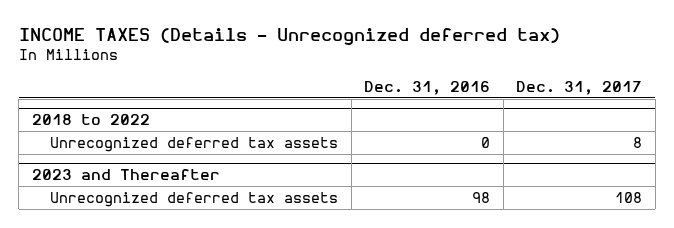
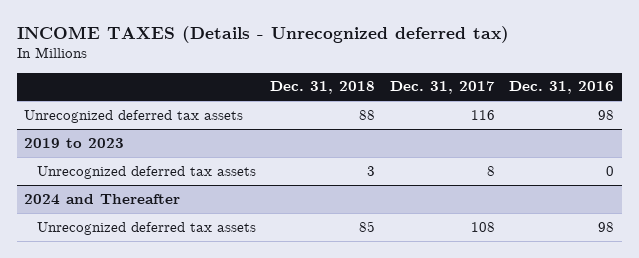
none -> [270,81,376,95] Dec. 31, 2018
none -> [24,109,244,123] Unrecognized deferred tax assets
[31,114,150,126] 2018 to 2022 -> [24,137,125,148] 2019 to 2023
[31,169,220,181] 2023 and Thereafter -> [24,193,181,205] 2024 and Thereafter

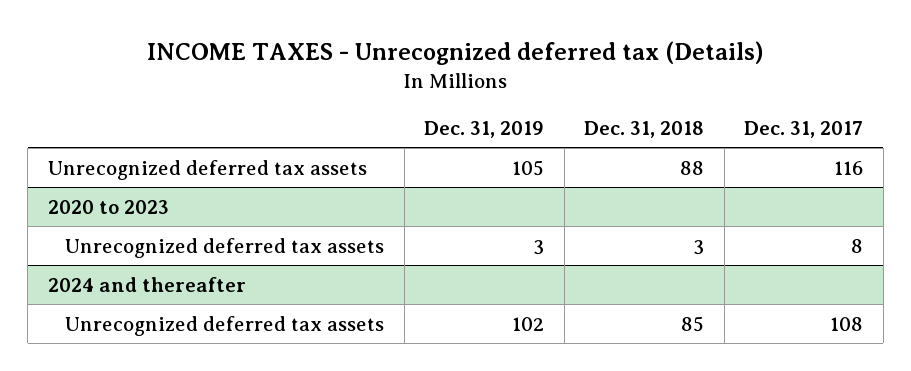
[17,26,510,44] INCOME TAXES (Details - Unrecognized deferred tax) -> [147,40,765,65] INCOME TAXES - Unrecognized deferred tax (Details)
[509,81,615,95] Dec. 31, 2016 -> none
none -> [424,121,545,139] Dec. 31, 2019
[24,137,125,148] 2019 to 2023 -> [47,199,169,214] 2020 to 2023
[24,193,181,205] 2024 and Thereafter -> [47,276,246,292] 2024 and thereafter

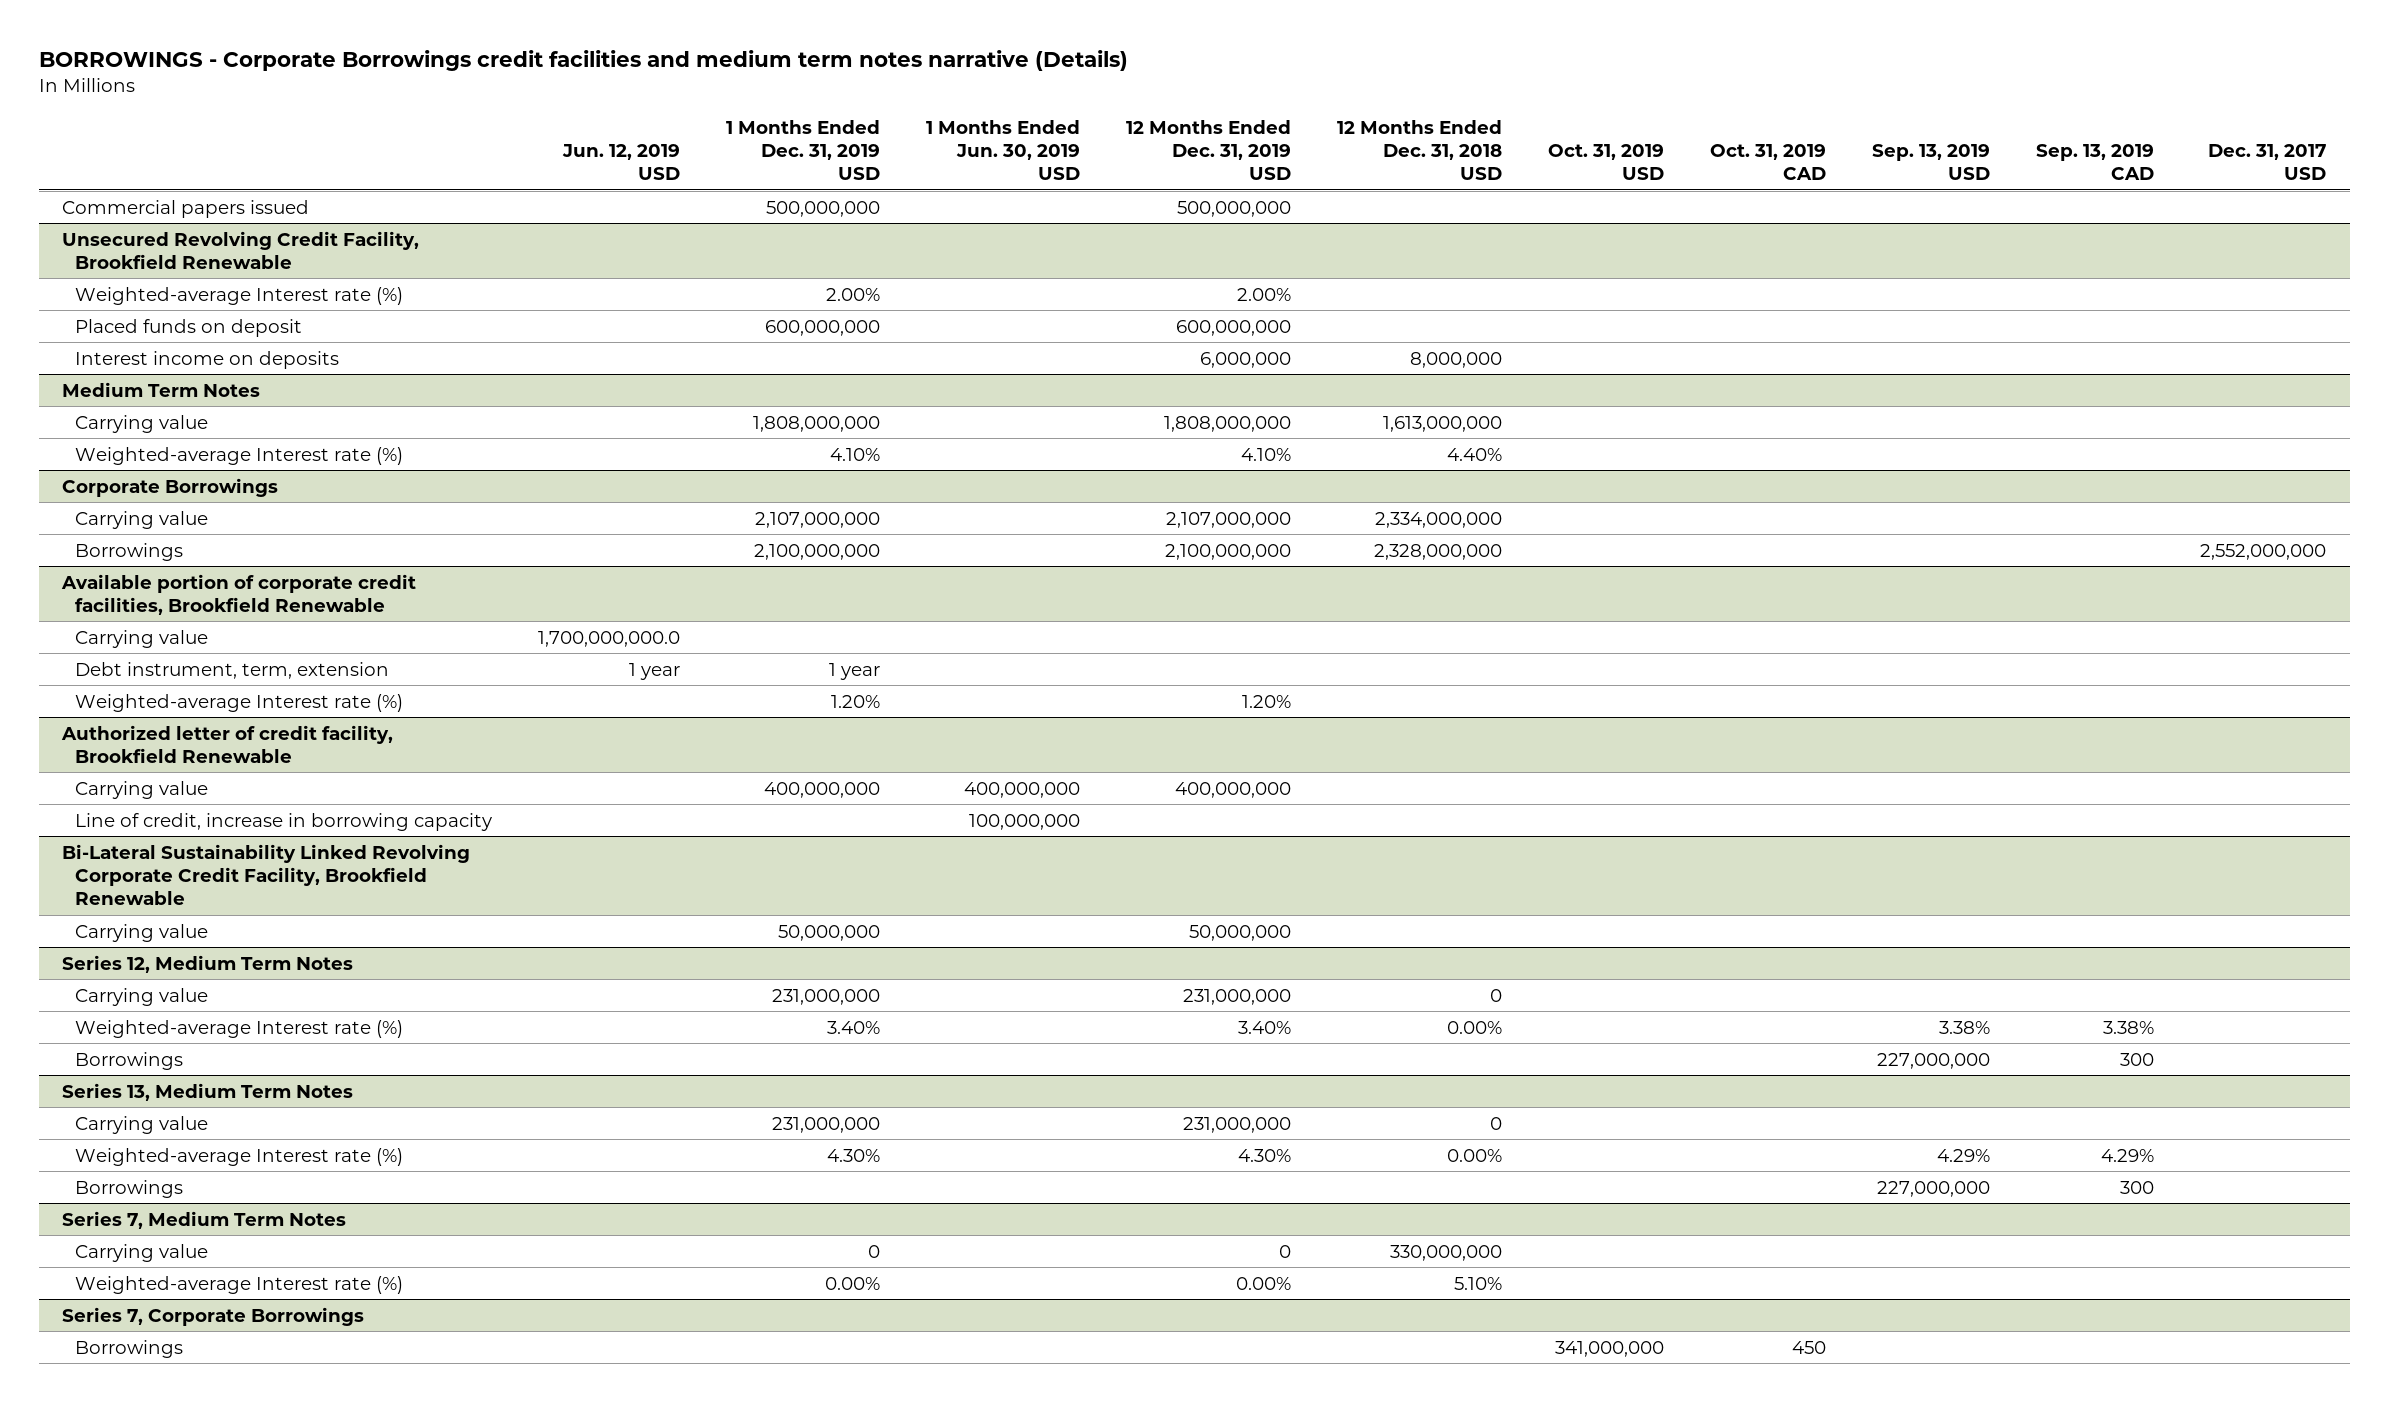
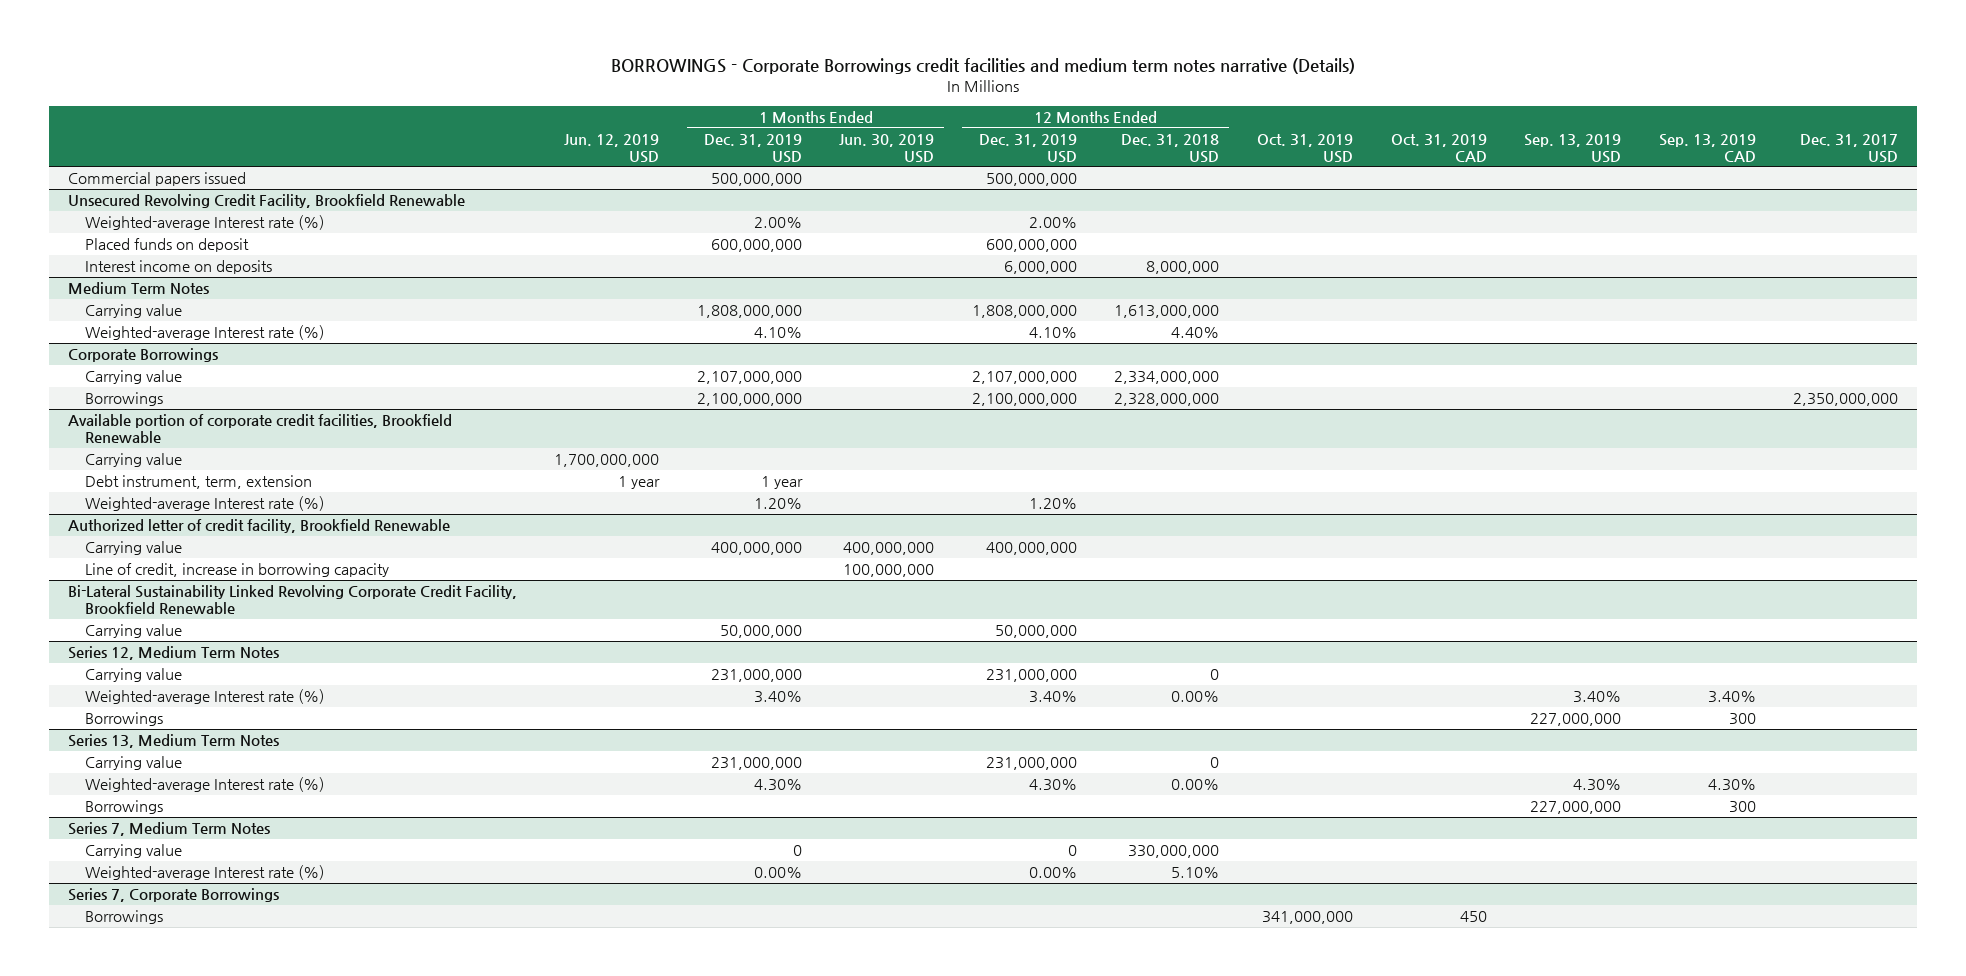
[2200,543,2327,560] 2,552,000,000 -> [1793,393,1899,407] 2,350,000,000
[538,630,681,647] 1,700,000,000.0 -> [554,454,660,468] 1,700,000,000
[1939,1020,1991,1034] 3.38% -> [1573,691,1622,704] 3.40%
[2103,1020,2155,1034] 3.38% -> [1707,691,1756,704] 3.40%
[1937,1148,1991,1162] 4.29% -> [1573,779,1622,792] 4.30%
[2101,1148,2155,1162] 4.29% -> [1707,779,1756,792] 4.30%

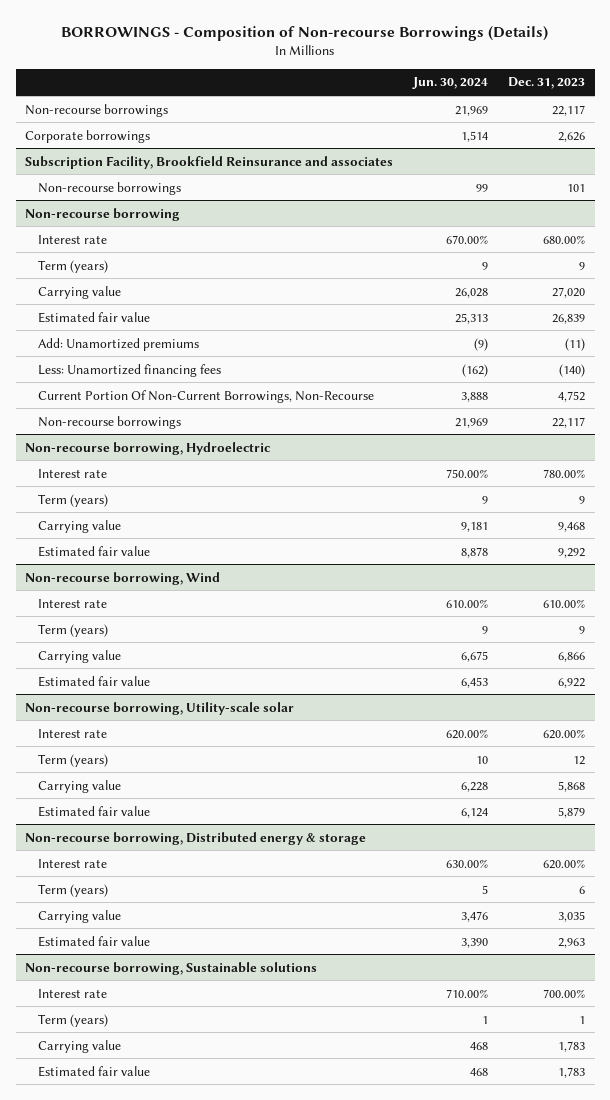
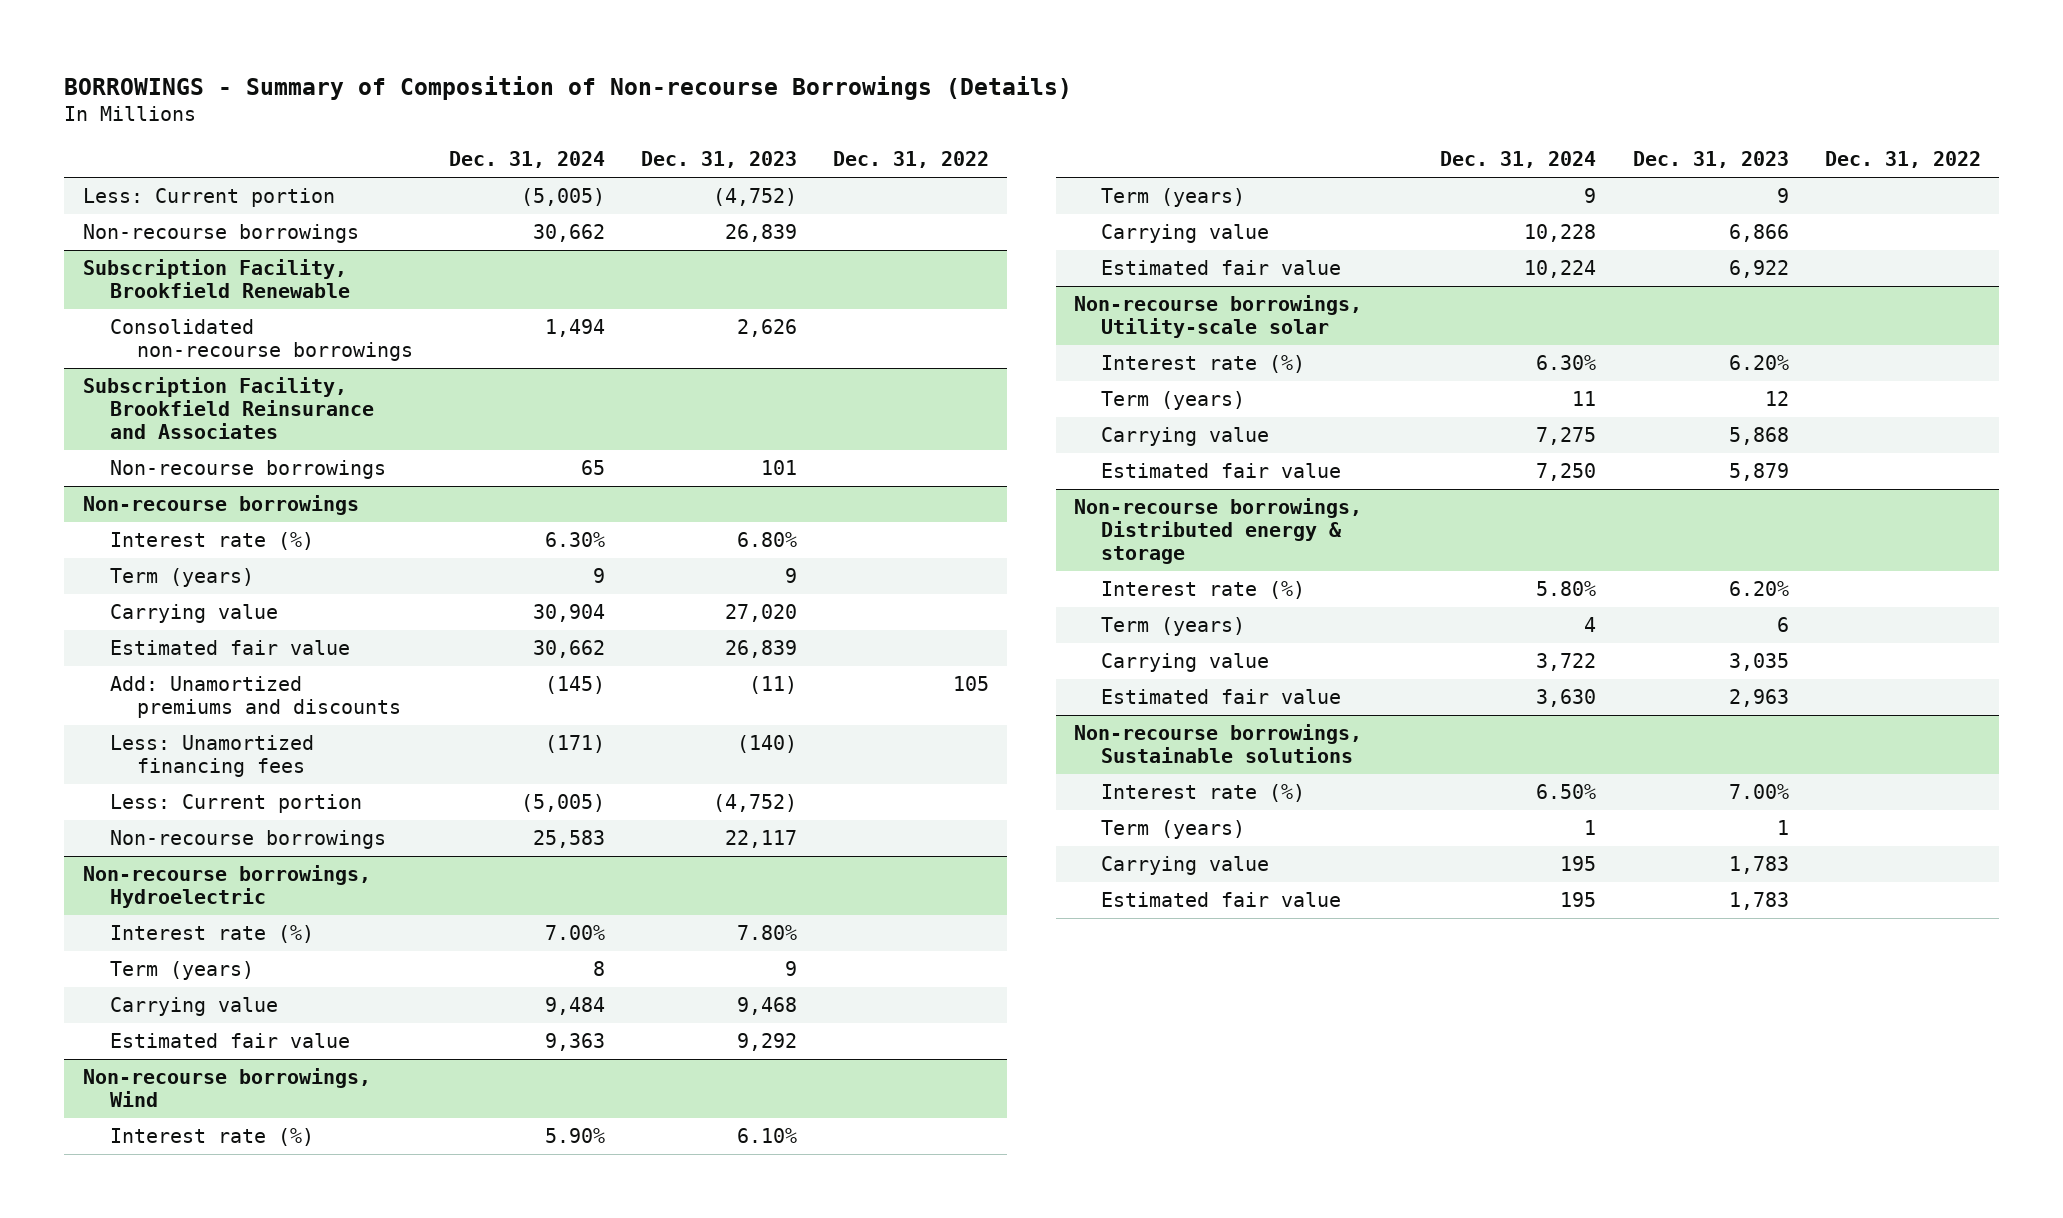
[61,25,549,41] BORROWINGS - Composition of Non-recourse Borrowings (Details) -> [64,75,1073,100] BORROWINGS - Summary of Composition of Non-recourse Borrowings (Details)
[412,77,489,90] Jun. 30, 2024 -> none
none -> [448,151,605,169] Dec. 31, 2024
none -> [833,151,990,169] Dec. 31, 2022
none -> [82,188,335,208] Less: Current portion
[551,104,585,116] 22,117 -> [724,224,797,243] 26,839
none -> [82,259,350,299] Subscription Facility, Brookfield Renewable
[25,129,151,143] Corporate borrowings -> [109,319,413,362] Consolidated non-recourse borrowings
[25,155,394,169] Subscription Facility, Brookfield Reinsurance and associates -> [82,377,374,440] Subscription Facility, Brookfield Reinsurance and Associates
[25,207,181,221] Non-recourse borrowing -> [82,495,359,516] Non-recourse borrowings
[37,234,107,244] Interest rate -> [109,532,314,551] Interest rate (%)
[542,234,585,244] 680.00% -> [736,532,797,548] 6.80%
[37,337,199,351] Add: Unamortized premiums -> [109,676,401,719] Add: Unamortized premiums and discounts
[37,389,374,403] Current Portion Of Non-Current Borrowings, Non-Recourse -> none
none -> [109,794,362,814] Less: Current portion
[25,441,271,455] Non-recourse borrowing, Hydroelectric -> [82,865,371,909] Non-recourse borrowings, Hydroelectric
[37,468,107,478] Interest rate -> [109,925,314,944] Interest rate (%)
[542,468,585,478] 780.00% -> [736,925,797,941] 7.80%
[25,571,221,585] Non-recourse borrowing, Wind -> [82,1068,371,1108] Non-recourse borrowings, Wind
[37,598,107,608] Interest rate -> [109,1128,314,1147] Interest rate (%)
[542,598,585,608] 610.00% -> [736,1128,797,1144] 6.10%
[25,701,295,715] Non-recourse borrowing, Utility-scale solar -> [1074,295,1363,339] Non-recourse borrowings, Utility-scale solar
[37,728,107,738] Interest rate -> [1101,355,1306,374] Interest rate (%)
[542,728,585,739] 620.00% -> [1728,355,1789,371] 6.20%
[25,831,367,845] Non-recourse borrowing, Distributed energy & storage -> [1074,498,1363,565] Non-recourse borrowings, Distributed energy & storage
[37,858,107,868] Interest rate -> [1101,581,1306,600] Interest rate (%)
[542,858,585,869] 620.00% -> [1728,581,1789,597] 6.20%
[25,961,318,975] Non-recourse borrowing, Sustainable solutions -> [1074,724,1363,764] Non-recourse borrowings, Sustainable solutions
[37,988,107,998] Interest rate -> [1101,784,1306,803] Interest rate (%)
[542,988,585,998] 700.00% -> [1728,784,1789,800] 7.00%

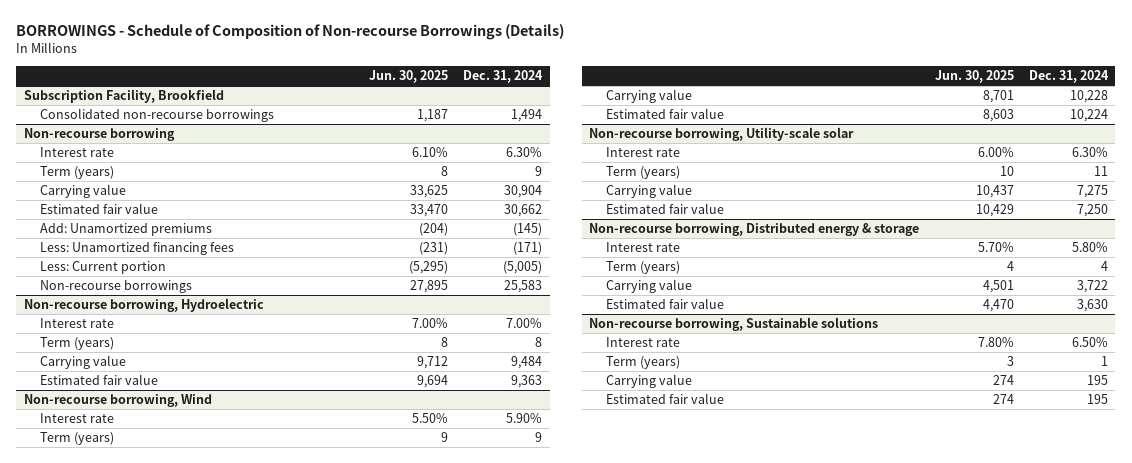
[64,75,1073,100] BORROWINGS - Summary of Composition of Non-recourse Borrowings (Details) -> [16,24,565,41] BORROWINGS - Schedule of Composition of Non-recourse Borrowings (Details)
[640,151,797,169] Dec. 31, 2023 -> none
[833,151,990,169] Dec. 31, 2022 -> none
none -> [369,70,449,84] Jun. 30, 2025
[82,188,335,208] Less: Current portion -> none
[82,224,359,244] Non-recourse borrowings -> none
[82,259,350,299] Subscription Facility, Brookfield Renewable -> [23,89,224,104] Subscription Facility, Brookfield
[82,377,374,440] Subscription Facility, Brookfield Reinsurance and Associates -> none
[109,460,386,480] Non-recourse borrowings -> none
[82,495,359,516] Non-recourse borrowings -> [23,128,175,142] Non-recourse borrowing
[109,532,314,551] Interest rate (%) -> [40,147,115,158] Interest rate
[109,676,401,719] Add: Unamortized premiums and discounts -> [40,223,213,237] Add: Unamortized premiums
[82,865,371,909] Non-recourse borrowings, Hydroelectric -> [23,298,264,313] Non-recourse borrowing, Hydroelectric
[109,925,314,944] Interest rate (%) -> [40,318,115,329] Interest rate
[82,1068,371,1108] Non-recourse borrowings, Wind -> [23,394,212,408] Non-recourse borrowing, Wind
[109,1128,314,1147] Interest rate (%) -> [40,413,115,424] Interest rate
[1074,295,1363,339] Non-recourse borrowings, Utility-scale solar -> [589,127,855,142] Non-recourse borrowing, Utility-scale solar
[1101,355,1306,374] Interest rate (%) -> [605,147,680,158] Interest rate
[1074,498,1363,565] Non-recourse borrowings, Distributed energy & storage -> [589,223,920,237] Non-recourse borrowing, Distributed energy & storage
[1101,581,1306,600] Interest rate (%) -> [605,242,680,253] Interest rate
[1074,724,1363,764] Non-recourse borrowings, Sustainable solutions -> [589,317,879,332] Non-recourse borrowing, Sustainable solutions
[1101,784,1306,803] Interest rate (%) -> [605,337,680,348] Interest rate

